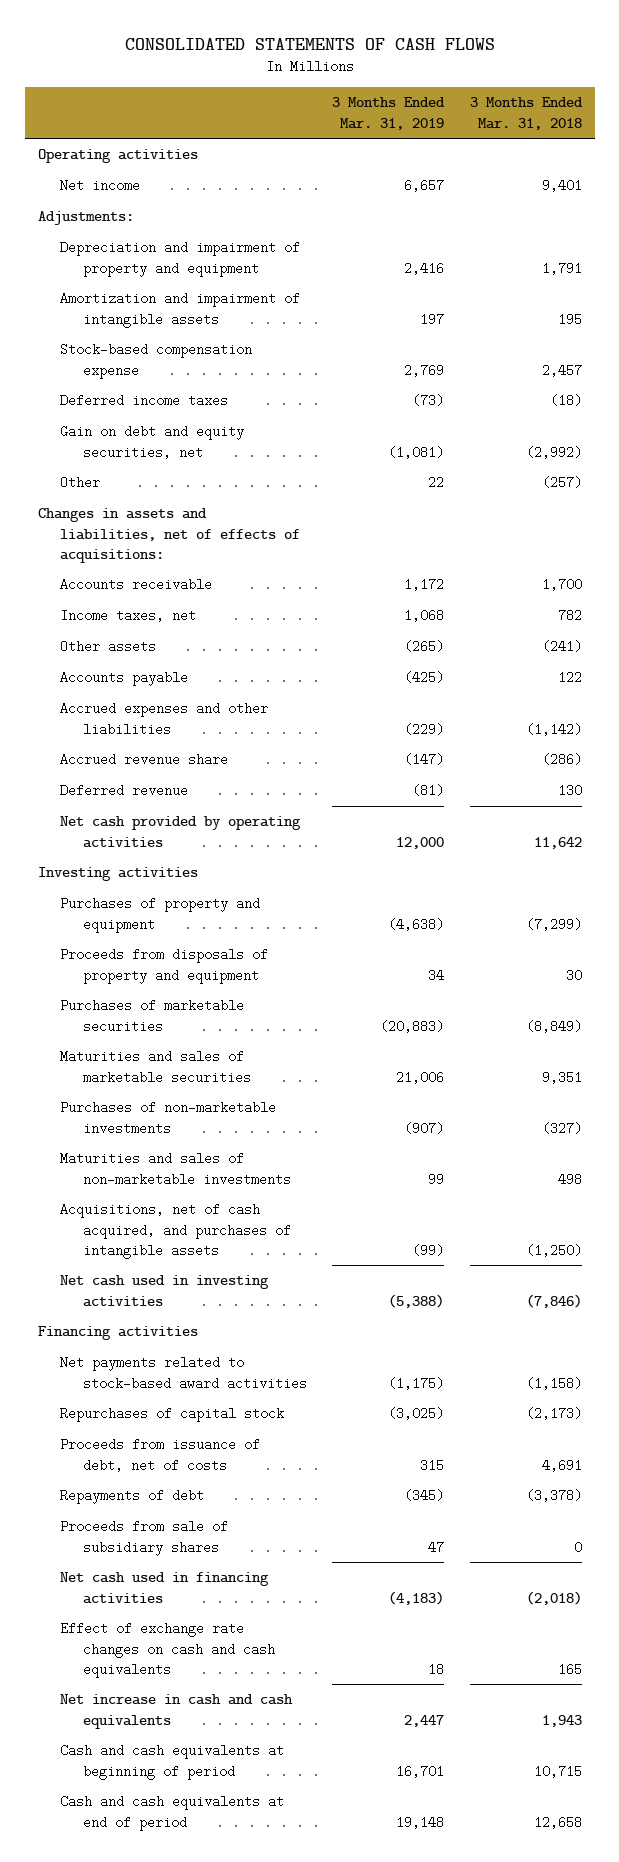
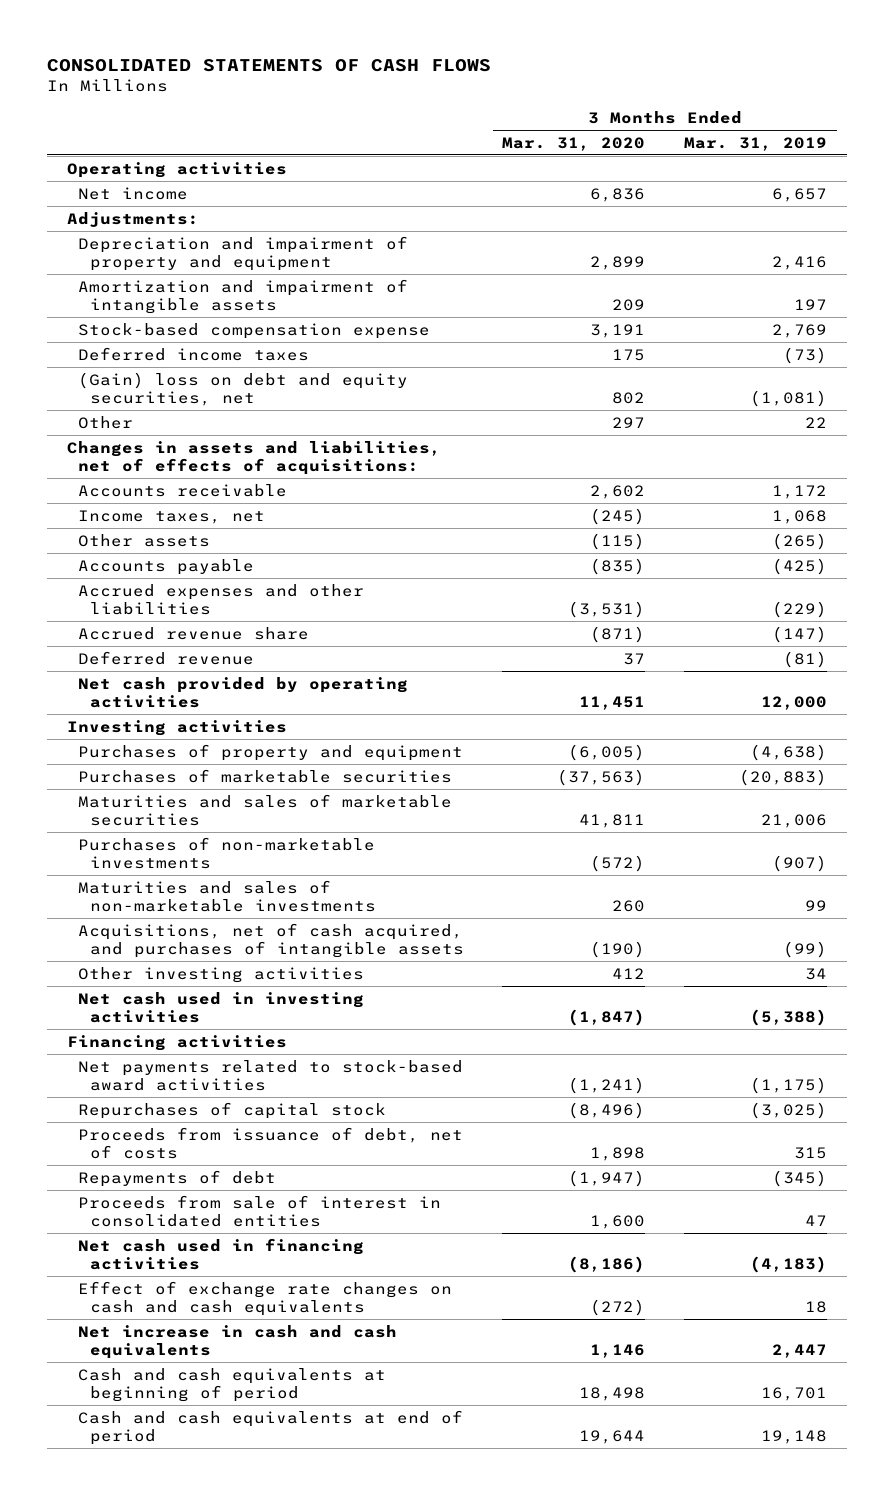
[469,97,583,130] 3 Months Ended Mar. 31, 2018 -> none
none -> [502,136,646,151] Mar. 31, 2020
[60,425,245,459] Gain on debt and equity securities, net -> [78,371,409,407] (Gain) loss on debt and equity securities, net
[60,948,269,984] Proceeds from disposals of property and equipment -> none
none -> [78,966,365,983] Other investing activities
[60,1520,229,1556] Proceeds from sale of subsidiary shares -> [78,1194,442,1228] Proceeds from sale of interest in consolidated entities

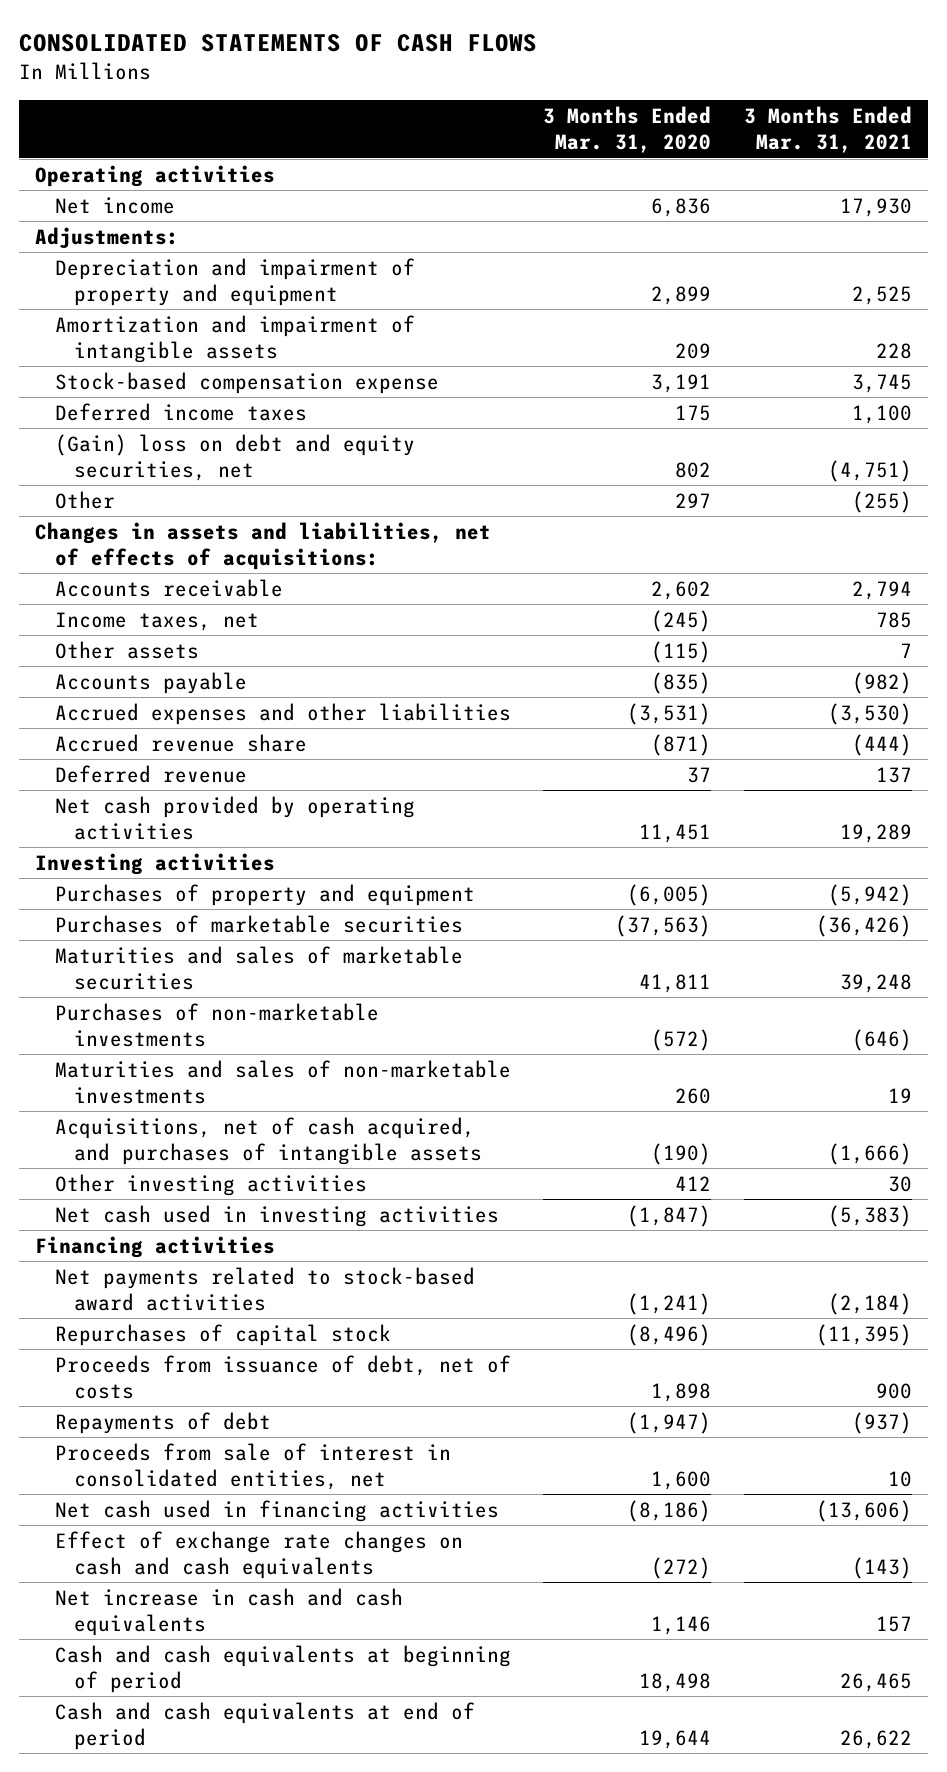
[684,136,828,151] Mar. 31, 2019 -> none
none -> [743,106,912,154] 3 Months Ended Mar. 31, 2021
[78,1194,442,1228] Proceeds from sale of interest in consolidated entities -> [54,1442,451,1490] Proceeds from sale of interest in consolidated entities, net

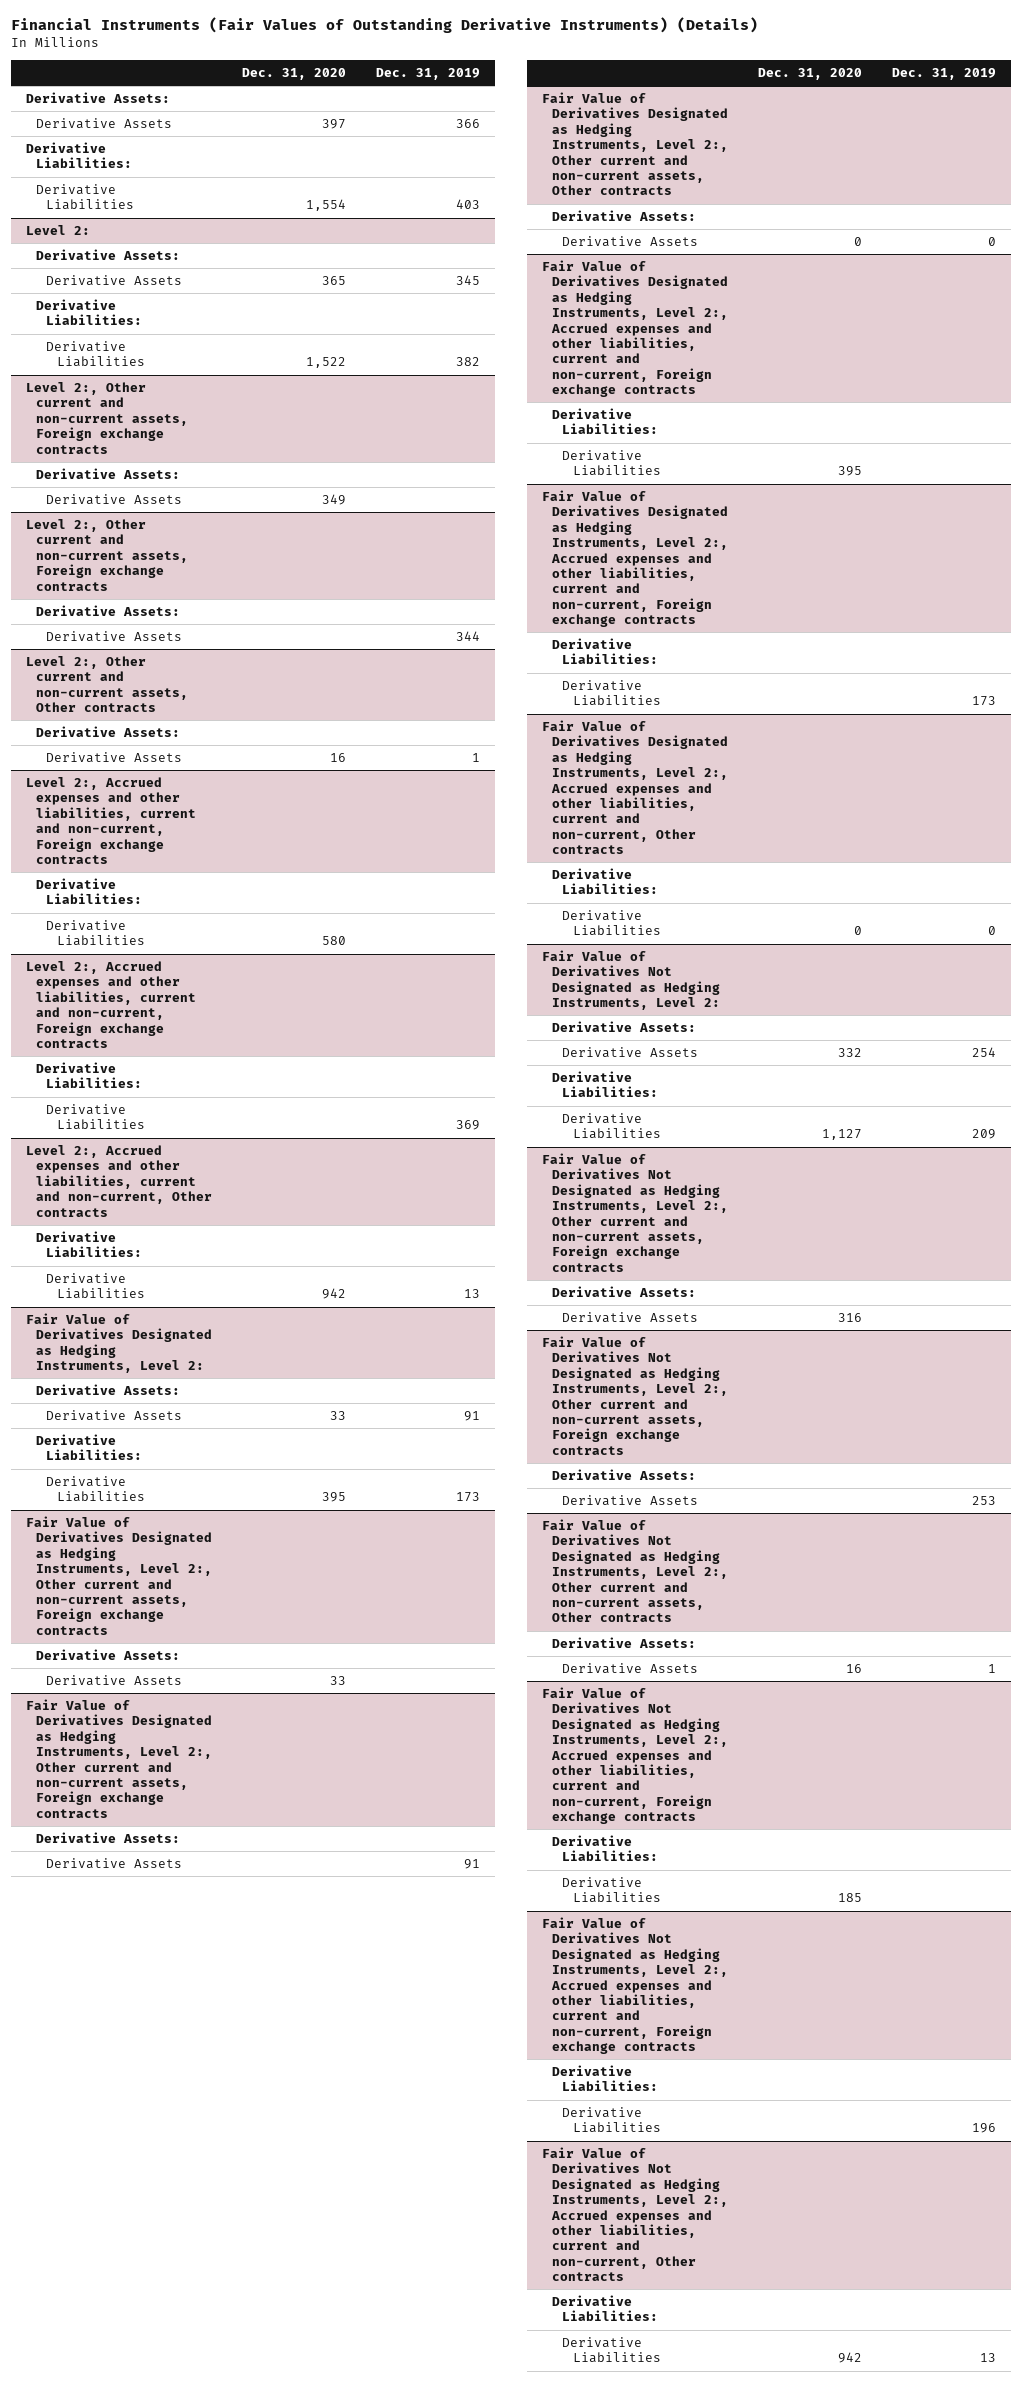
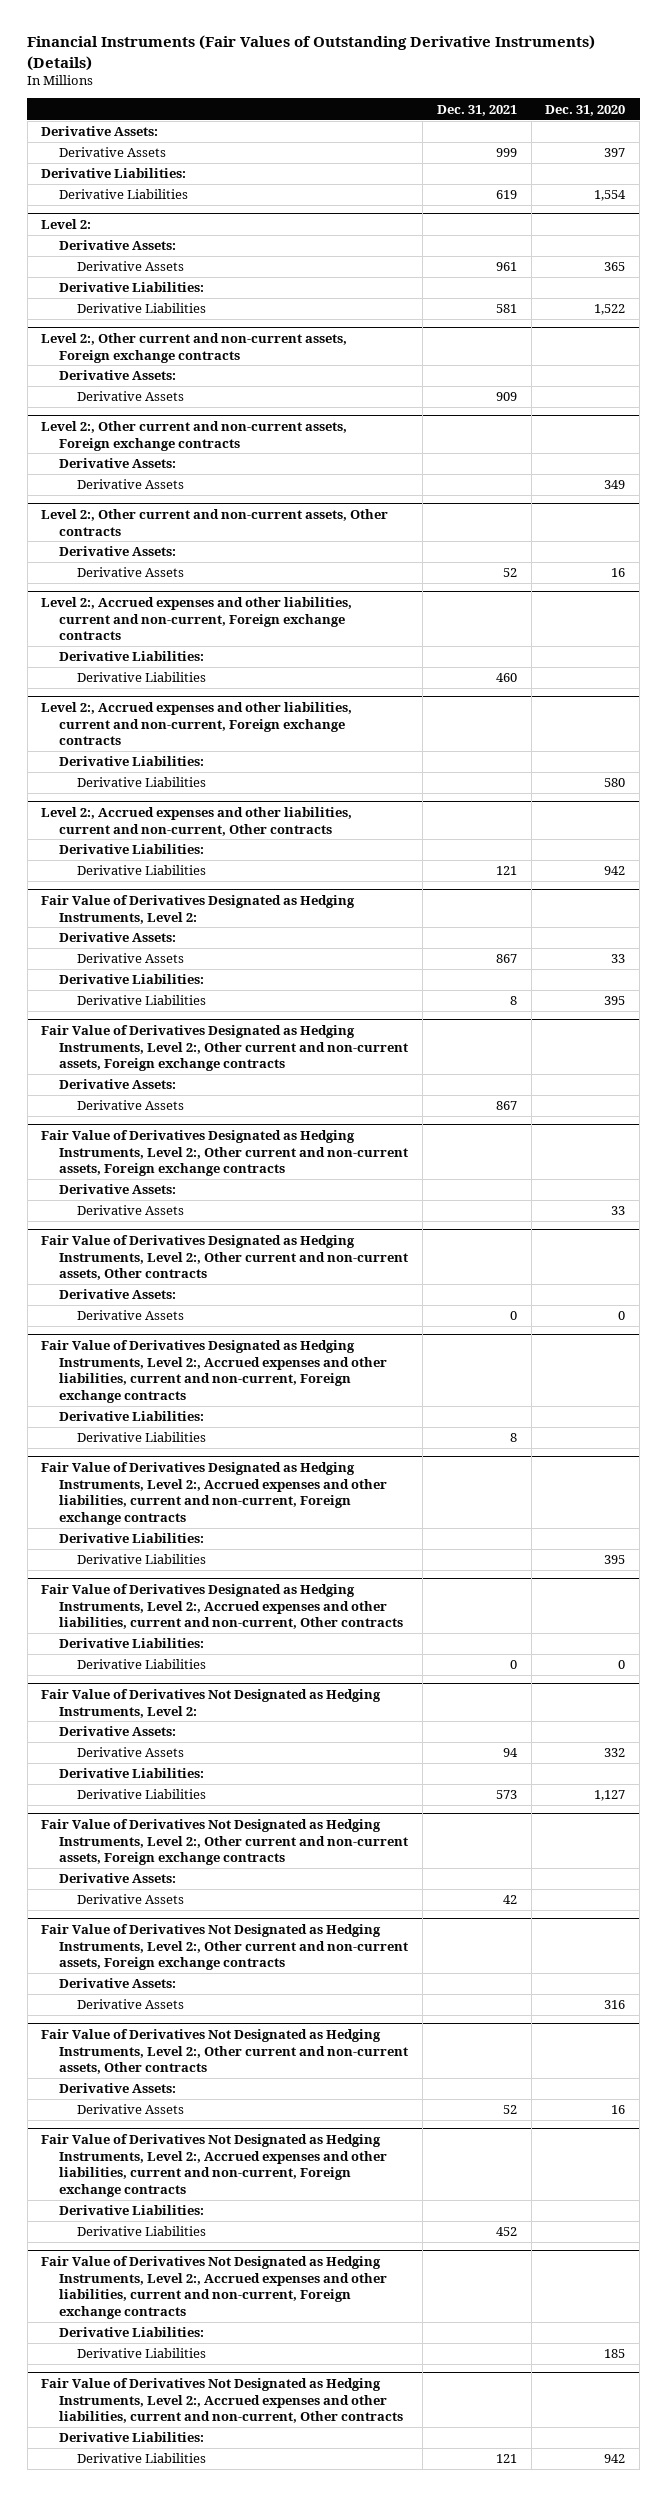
[376,67,481,80] Dec. 31, 2019 -> none
none -> [436,104,517,116] Dec. 31, 2021
[46,631,183,643] Derivative Assets -> [76,391,184,402] Derivative Assets
[46,494,183,506] Derivative Assets -> [76,479,184,490] Derivative Assets
[46,1104,145,1131] Derivative Liabilities -> [76,672,206,683] Derivative Liabilities
[46,920,145,947] Derivative Liabilities -> [76,777,206,788] Derivative Liabilities
[46,1858,183,1870] Derivative Assets -> [76,1100,184,1111] Derivative Assets
[46,1675,183,1687] Derivative Assets -> [76,1205,184,1216] Derivative Assets
[562,680,661,707] Derivative Liabilities -> [76,1432,206,1443] Derivative Liabilities
[562,450,661,477] Derivative Liabilities -> [76,1554,206,1565] Derivative Liabilities
[562,1495,699,1507] Derivative Assets -> [76,1894,184,1905] Derivative Assets
[562,1312,699,1324] Derivative Assets -> [76,1999,184,2010] Derivative Assets
[562,2107,661,2134] Derivative Liabilities -> [76,2226,206,2237] Derivative Liabilities
[562,1877,661,1904] Derivative Liabilities -> [76,2348,206,2359] Derivative Liabilities

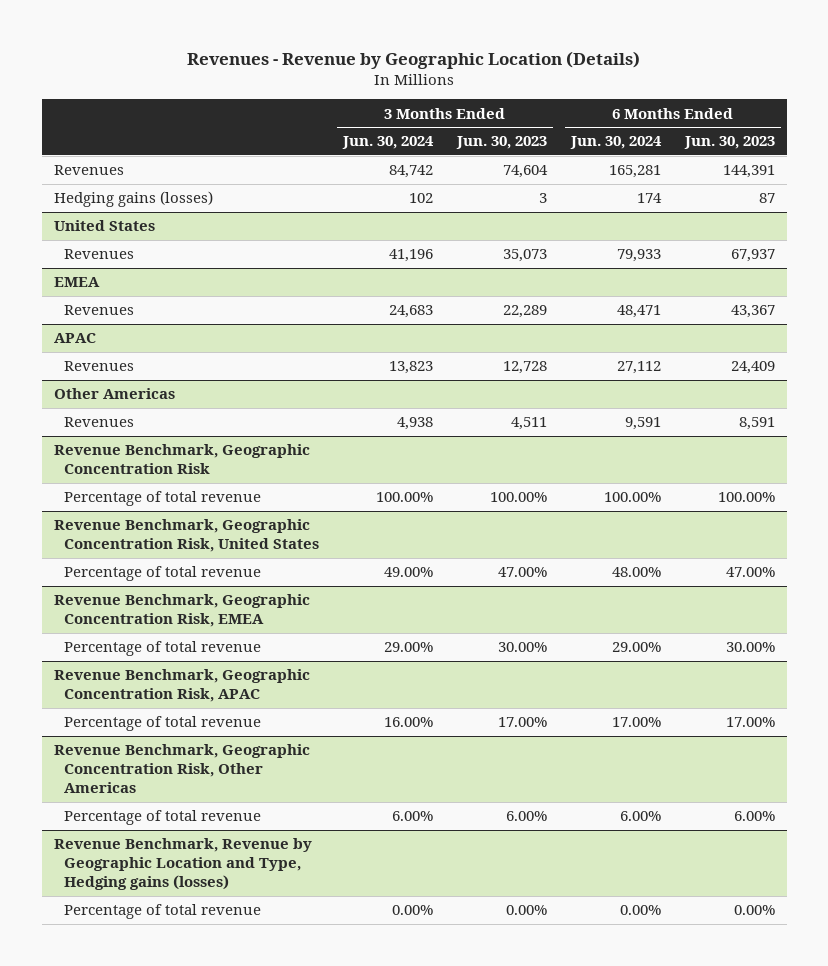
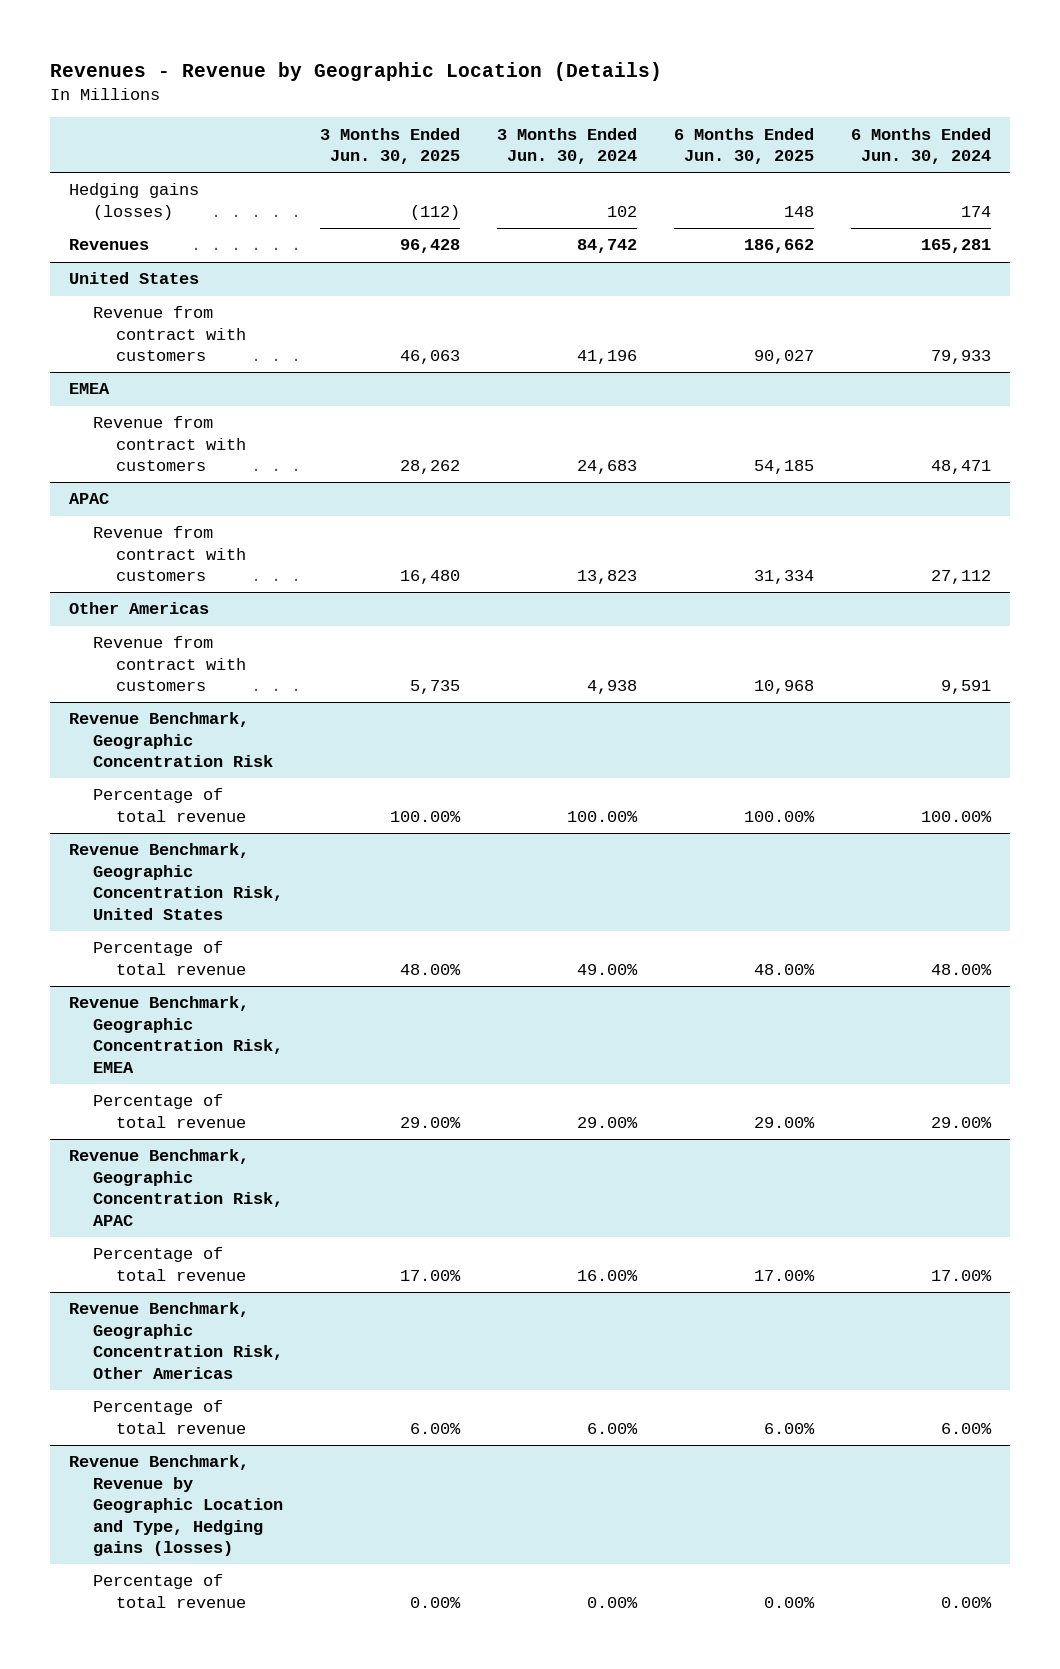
[455,136,547,150] Jun. 30, 2023 -> none
[683,136,775,150] Jun. 30, 2023 -> none
none -> [319,127,460,165] 3 Months Ended Jun. 30, 2025
none -> [674,127,815,165] 6 Months Ended Jun. 30, 2025
[53,165,124,176] Revenues -> [68,239,149,251] Revenues
[64,249,135,260] Revenues -> [92,306,247,362] Revenue from contract with customers
[64,305,135,316] Revenues -> [92,416,247,472] Revenue from contract with customers
[64,361,135,372] Revenues -> [92,526,247,582] Revenue from contract with customers
[64,417,135,428] Revenues -> [92,636,247,692] Revenue from contract with customers

